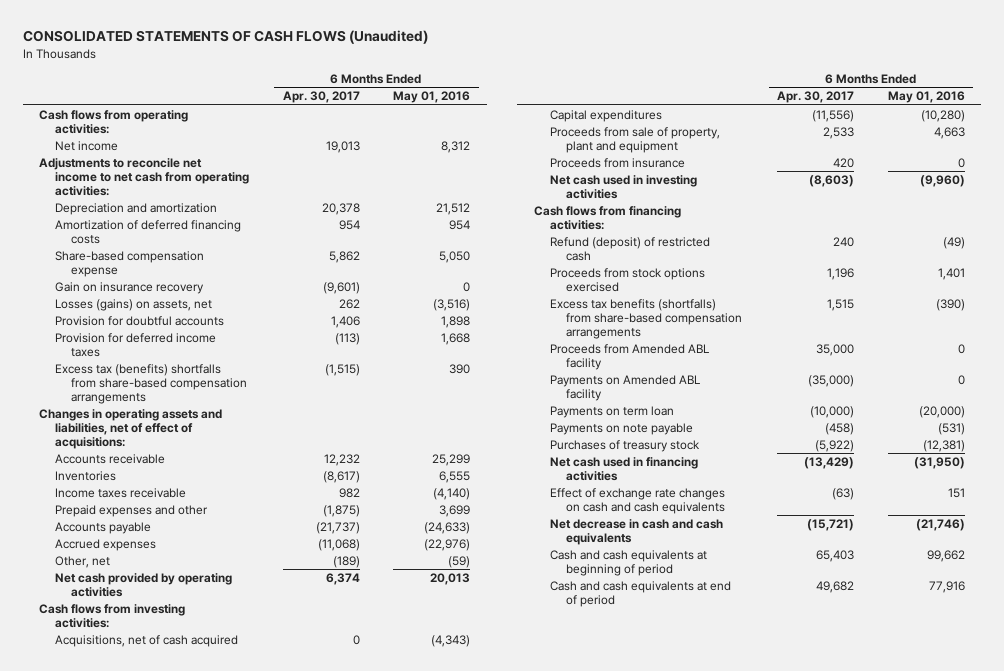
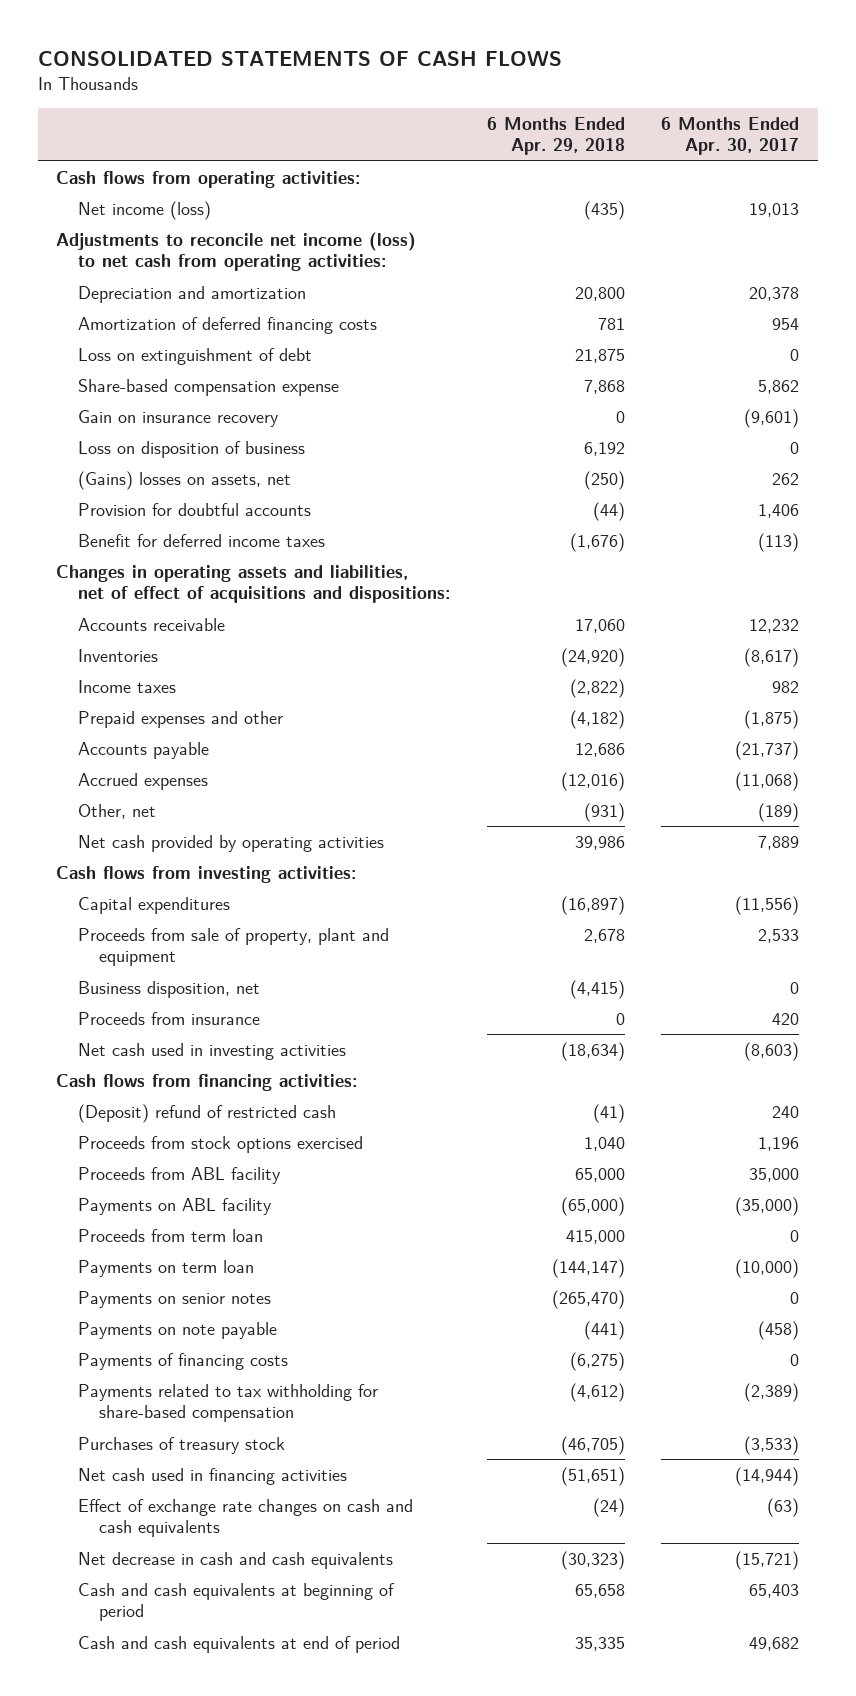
[22,30,428,45] CONSOLIDATED STATEMENTS OF CASH FLOWS (Unaudited) -> [37,50,562,66] CONSOLIDATED STATEMENTS OF CASH FLOWS
[393,91,471,104] May 01, 2016 -> none
none -> [486,116,625,156] 6 Months Ended Apr. 29, 2018
[55,141,119,152] Net income -> [77,200,211,220] Net income (loss)
[39,158,250,196] Adjustments to reconcile net income to net cash from operating activities: -> [56,231,417,272] Adjustments to reconcile net income (loss) to net cash from operating activities:
none -> [77,347,312,365] Loss on extinguishment of debt
none -> [77,440,305,458] Loss on disposition of business
[55,299,213,312] Losses (gains) on assets, net -> [77,470,291,490] (Gains) losses on assets, net
[55,364,248,404] Excess tax (benefits) shortfalls from share-based compensation arrangements -> none
[55,333,217,357] Provision for deferred income taxes -> [77,533,325,547] Benefit for deferred income taxes
[39,409,223,449] Changes in operating assets and liabilities, net of effect of acquisitions: -> [56,564,450,604] Changes in operating assets and liabilities, net of effect of acquisitions and dispositions:
[55,488,187,499] Income taxes receivable -> [77,679,176,693] Income taxes
[325,573,360,586] 6,374 -> [758,835,800,850] 7,889
[55,635,239,648] Acquisitions, net of cash acquired -> none
none -> [77,980,260,998] Business disposition, net
[549,237,710,261] Refund (deposit) of restricted cash -> [77,1103,336,1123] (Deposit) refund of restricted cash
[549,299,742,339] Excess tax benefits (shortfalls) from share-based compensation arrangements -> none
[549,344,709,370] Proceeds from Amended ABL facility -> [77,1166,281,1184] Proceeds from ABL facility
[549,375,700,401] Payments on Amended ABL facility -> [77,1197,272,1215] Payments on ABL facility
none -> [77,1228,263,1242] Proceeds from term loan
none -> [77,1290,271,1308] Payments on senior notes
none -> [77,1352,288,1370] Payments of financing costs
none -> [77,1383,378,1423] Payments related to tax withholding for share-based compensation
[815,440,855,453] (5,922) -> [744,1435,800,1455] (3,533)
[804,457,855,470] (13,429) -> [735,1466,800,1486] (14,944)

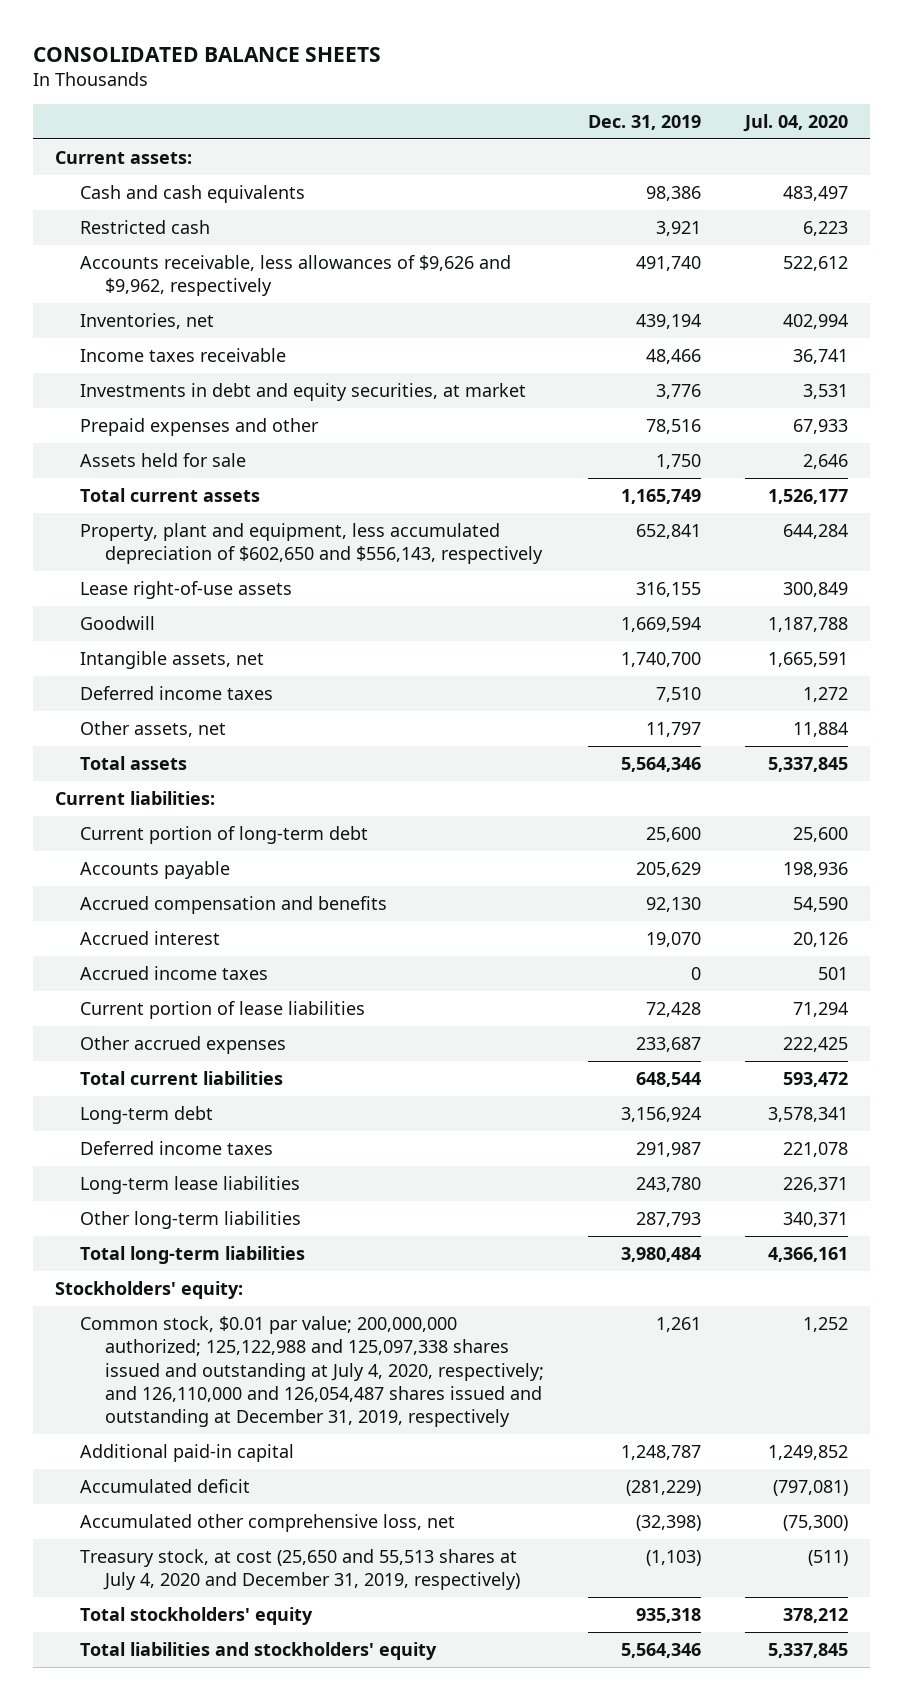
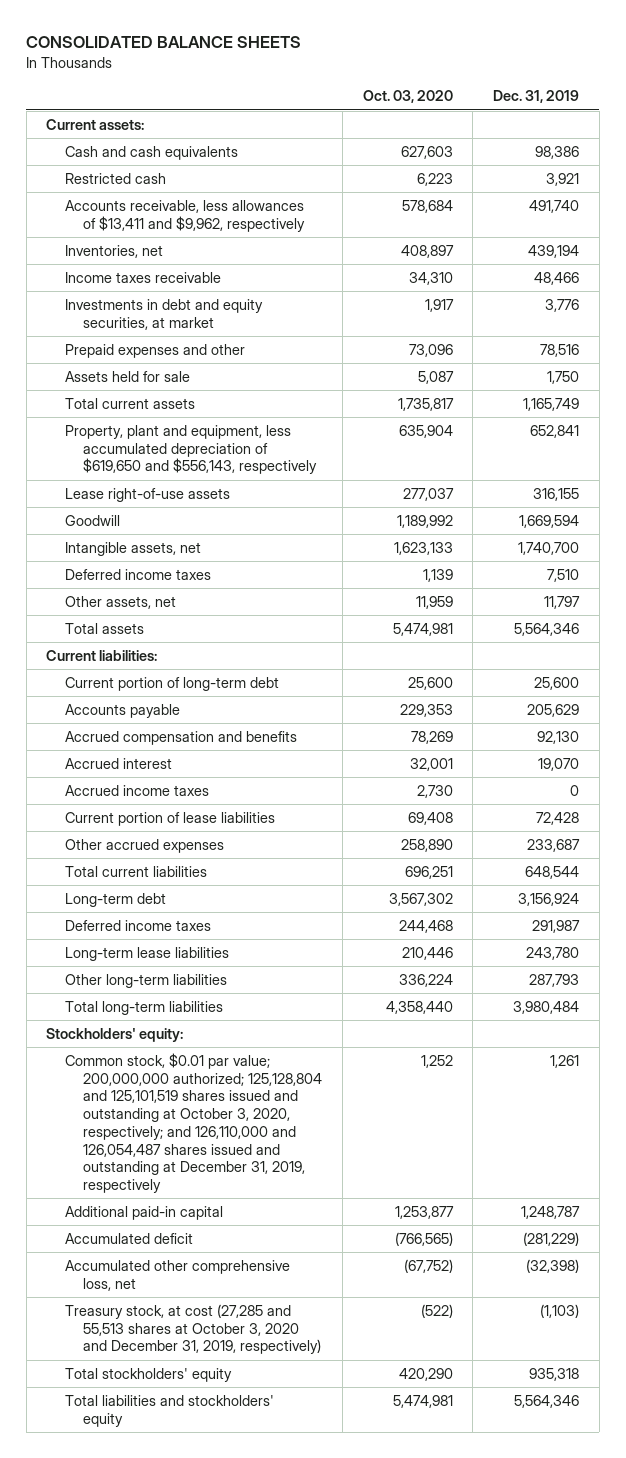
[743,114,849,133] Jul. 04, 2020 -> none
none -> [362,90,453,104] Oct. 03, 2020
[80,254,512,297] Accounts receivable, less allowances of $9,626 and $9,962, respectively -> [64,199,306,232] Accounts receivable, less allowances of $13,411 and $9,962, respectively
[80,522,544,565] Property, plant and equipment, less accumulated depreciation of $602,650 and $556,143, respectively -> [64,424,318,475] Property, plant and equipment, less accumulated depreciation of $619,650 and $556,143, respectively
[80,1315,545,1428] Common stock, $0.01 par value; 200,000,000 authorized; 125,122,988 and 125,097,338 shares issued and outstanding at July 4, 2020, respectively; and 126,110,000 and 126,054,487 shares issued and outstanding at December 31, 2019, respectively -> [64,1052,323,1193] Common stock, $0.01 par value; 200,000,000 authorized; 125,128,804 and 125,101,519 shares issued and outstanding at October 3, 2020, respectively; and 126,110,000 and 126,054,487 shares issued and outstanding at December 31, 2019, respectively
[80,1548,521,1591] Treasury stock, at cost (25,650 and 55,513 shares at July 4, 2020 and December 31, 2019, respectively) -> [64,1303,322,1355] Treasury stock, at cost (27,285 and 55,513 shares at October 3, 2020 and December 31, 2019, respectively)

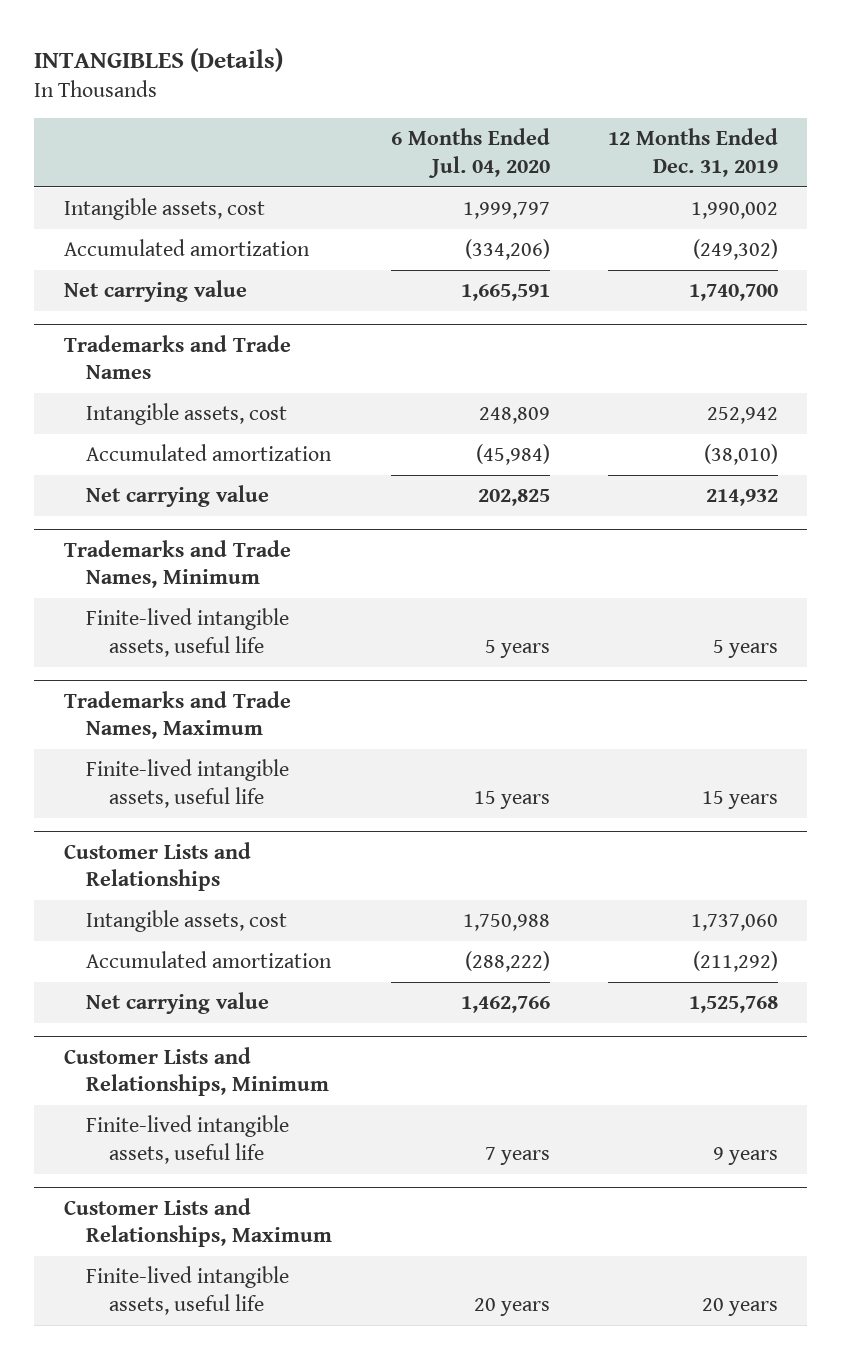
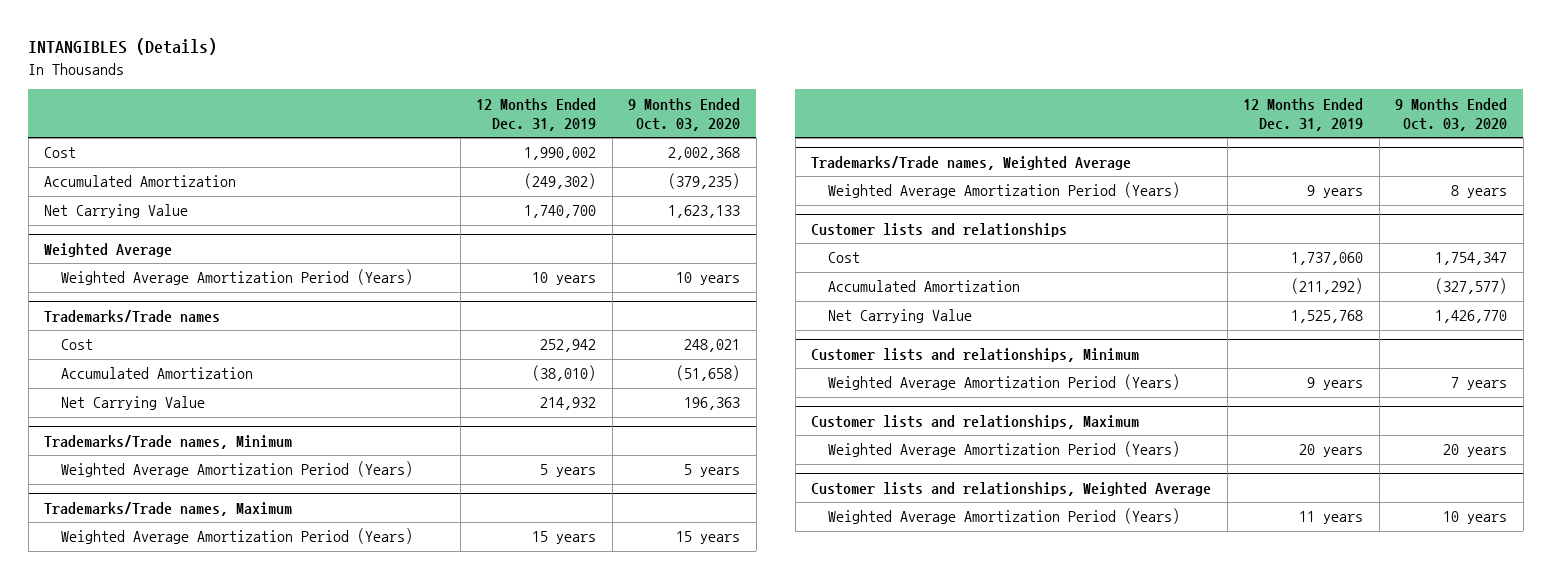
[390,128,550,178] 6 Months Ended Jul. 04, 2020 -> none
none -> [628,97,741,131] 9 Months Ended Oct. 03, 2020
[86,608,290,657] Finite-lived intangible assets, useful life -> none
[86,759,290,808] Finite-lived intangible assets, useful life -> none
[86,1115,290,1164] Finite-lived intangible assets, useful life -> none
[86,1266,290,1315] Finite-lived intangible assets, useful life -> none
[63,198,265,221] Intangible assets, cost -> [44,147,77,159] Cost
[63,239,310,257] Accumulated amortization -> [44,175,237,188] Accumulated Amortization
[63,280,247,303] Net carrying value -> [44,204,189,219] Net Carrying Value
none -> [44,243,173,258] Weighted Average
none -> [60,269,413,286] Weighted Average Amortization Period (Years)
[63,334,291,380] Trademarks and Trade Names -> [44,310,221,323] Trademarks/Trade names
[86,403,288,426] Intangible assets, cost -> [60,339,93,351] Cost
[86,444,333,462] Accumulated amortization -> [60,367,253,380] Accumulated Amortization
[86,485,270,508] Net carrying value -> [60,396,205,411] Net Carrying Value
[63,539,291,589] Trademarks and Trade Names, Minimum -> [44,435,293,450] Trademarks/Trade names, Minimum
none -> [60,461,413,478] Weighted Average Amortization Period (Years)
[63,690,291,740] Trademarks and Trade Names, Maximum -> [44,502,293,517] Trademarks/Trade names, Maximum
none -> [60,528,413,545] Weighted Average Amortization Period (Years)
none -> [811,156,1132,171] Trademarks/Trade names, Weighted Average
none -> [828,182,1181,199] Weighted Average Amortization Period (Years)
[63,841,251,892] Customer Lists and Relationships -> [811,223,1068,238] Customer lists and relationships
[86,910,288,933] Intangible assets, cost -> [828,252,861,264] Cost
[86,951,333,969] Accumulated amortization -> [828,280,1021,293] Accumulated Amortization
[86,992,270,1015] Net carrying value -> [828,309,973,324] Net Carrying Value
[63,1046,330,1097] Customer Lists and Relationships, Minimum -> [811,348,1140,363] Customer lists and relationships, Minimum
none -> [828,374,1181,391] Weighted Average Amortization Period (Years)
[63,1197,333,1248] Customer Lists and Relationships, Maximum -> [811,415,1140,430] Customer lists and relationships, Maximum
none -> [828,441,1181,458] Weighted Average Amortization Period (Years)
none -> [811,482,1212,497] Customer lists and relationships, Weighted Average
none -> [828,508,1181,525] Weighted Average Amortization Period (Years)

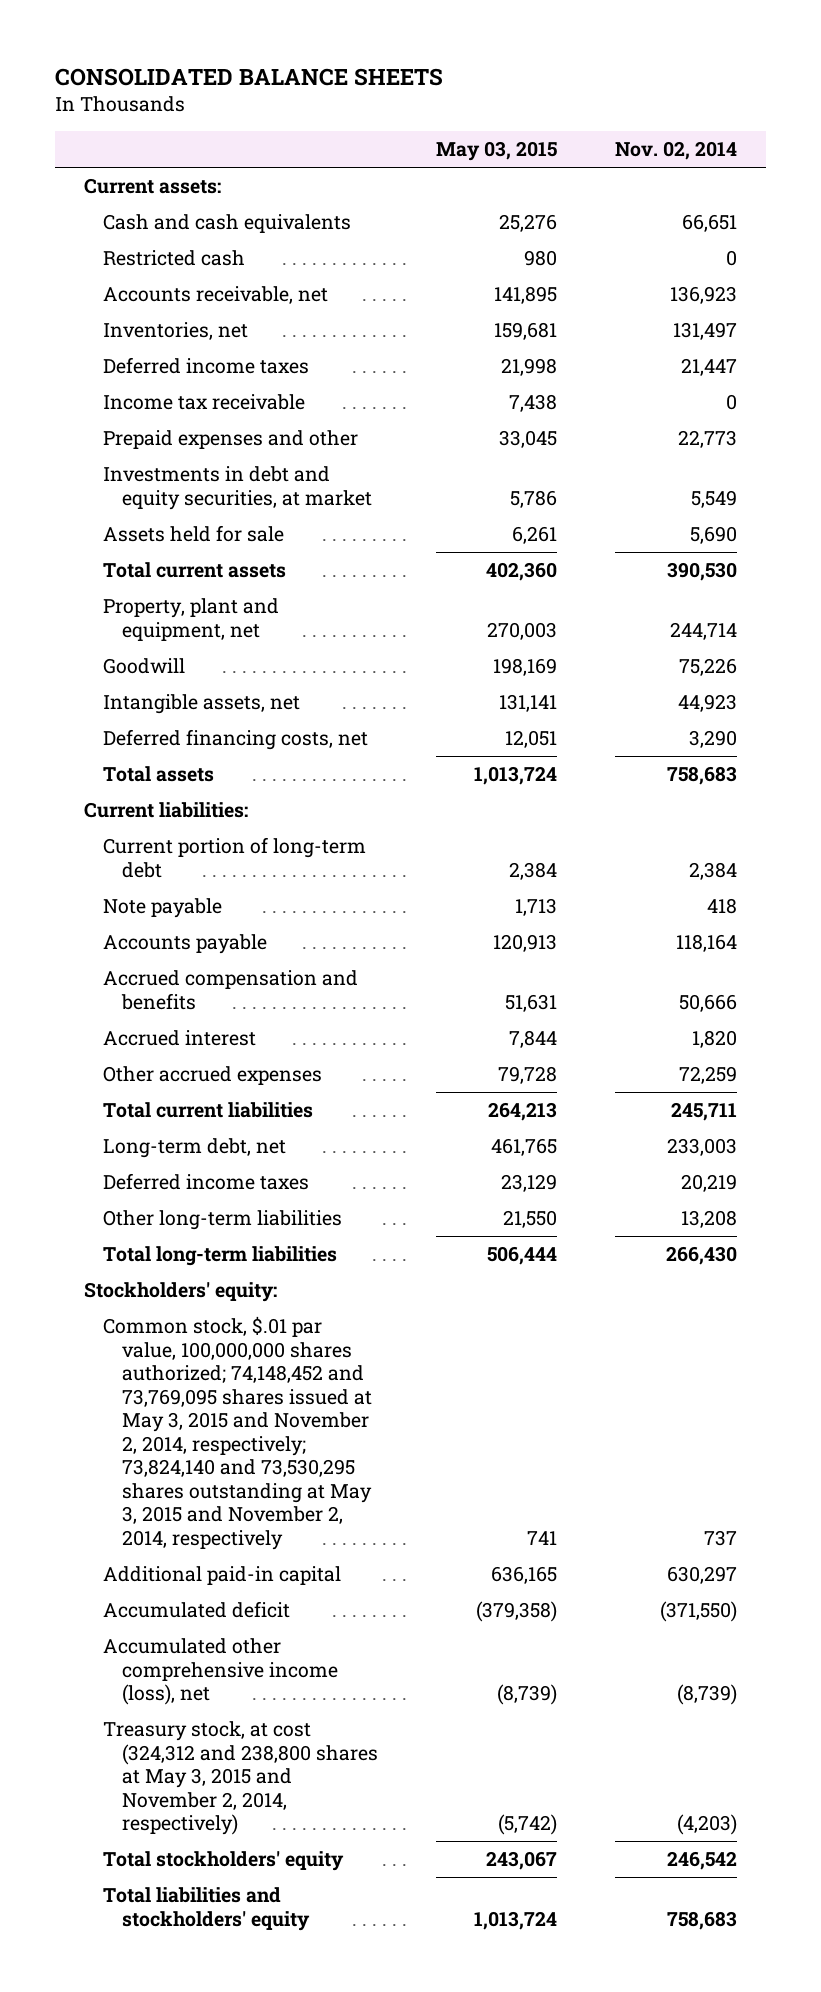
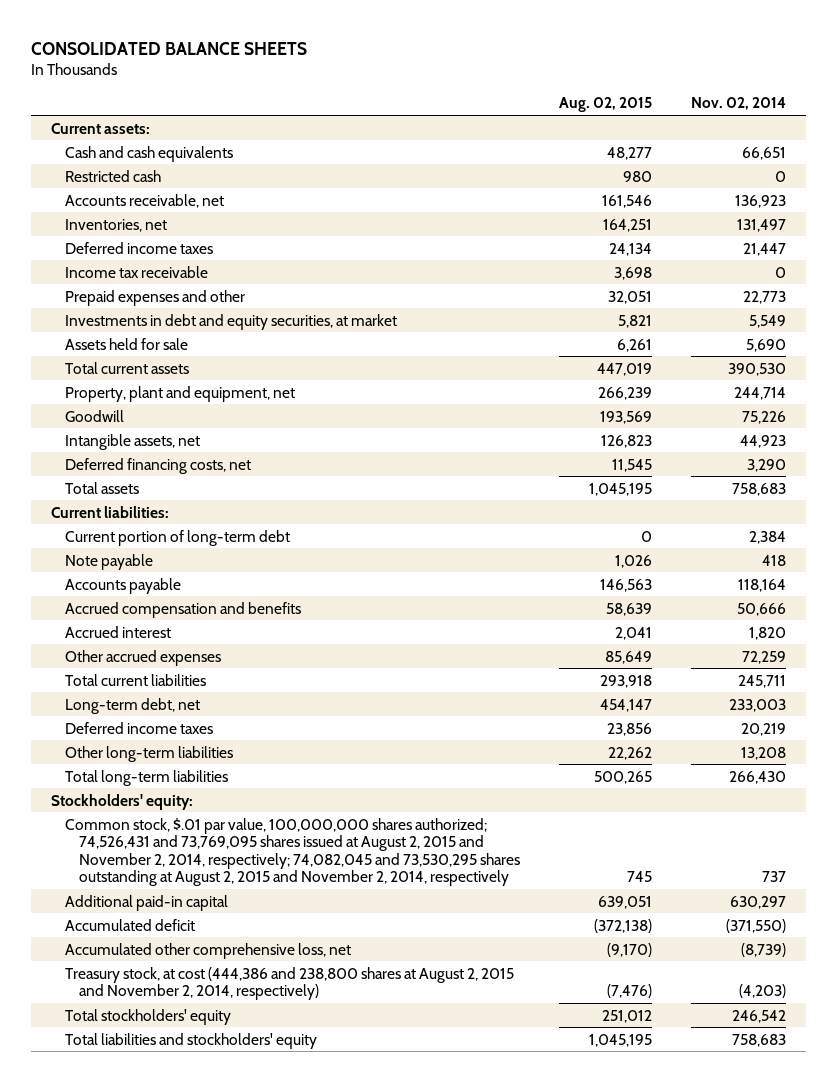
[436,141,558,162] May 03, 2015 -> none
none -> [558,97,652,113] Aug. 02, 2015
[102,1316,373,1550] Common stock, $.01 par value, 100,000,000 shares authorized; 74,148,452 and 73,769,095 shares issued at May 3, 2015 and November 2, 2014, respectively; 73,824,140 and 73,530,295 shares outstanding at May 3, 2015 and November 2, 2014, respectively -> [64,817,520,887] Common stock, $.01 par value, 100,000,000 shares authorized; 74,526,431 and 73,769,095 shares issued at August 2, 2015 and November 2, 2014, respectively; 74,082,045 and 73,530,295 shares outstanding at August 2, 2015 and November 2, 2014, respectively
[102,1638,339,1706] Accumulated other comprehensive income (loss), net -> [64,942,351,959] Accumulated other comprehensive loss, net
[102,1721,379,1836] Treasury stock, at cost (324,312 and 238,800 shares at May 3, 2015 and November 2, 2014, respectively) -> [64,966,514,1001] Treasury stock, at cost (444,386 and 238,800 shares at August 2, 2015 and November 2, 2014, respectively)

